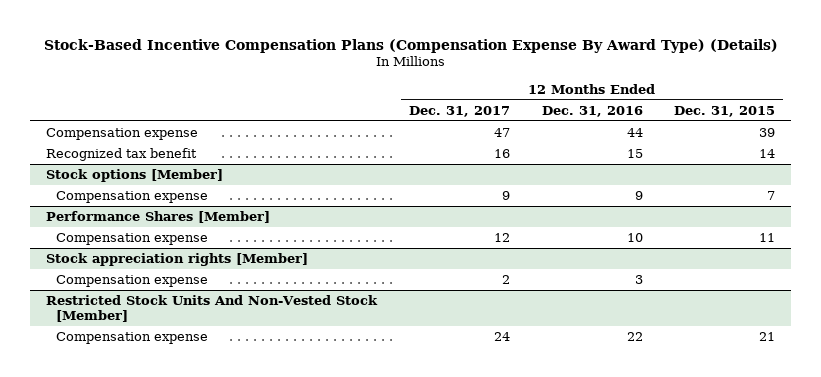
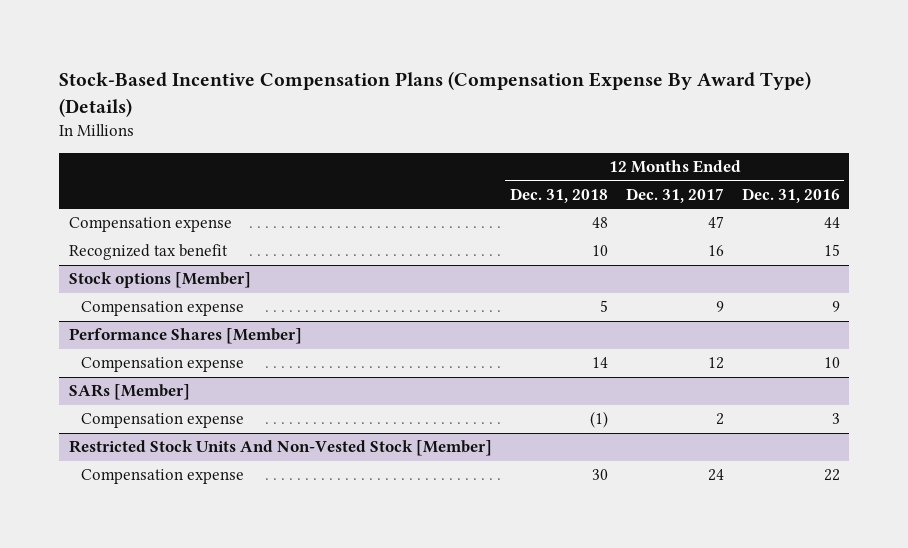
[674,105,776,117] Dec. 31, 2015 -> none
none -> [509,188,608,204] Dec. 31, 2018
[46,253,309,267] Stock appreciation rights [Member] -> [68,384,190,401] SARs [Member]

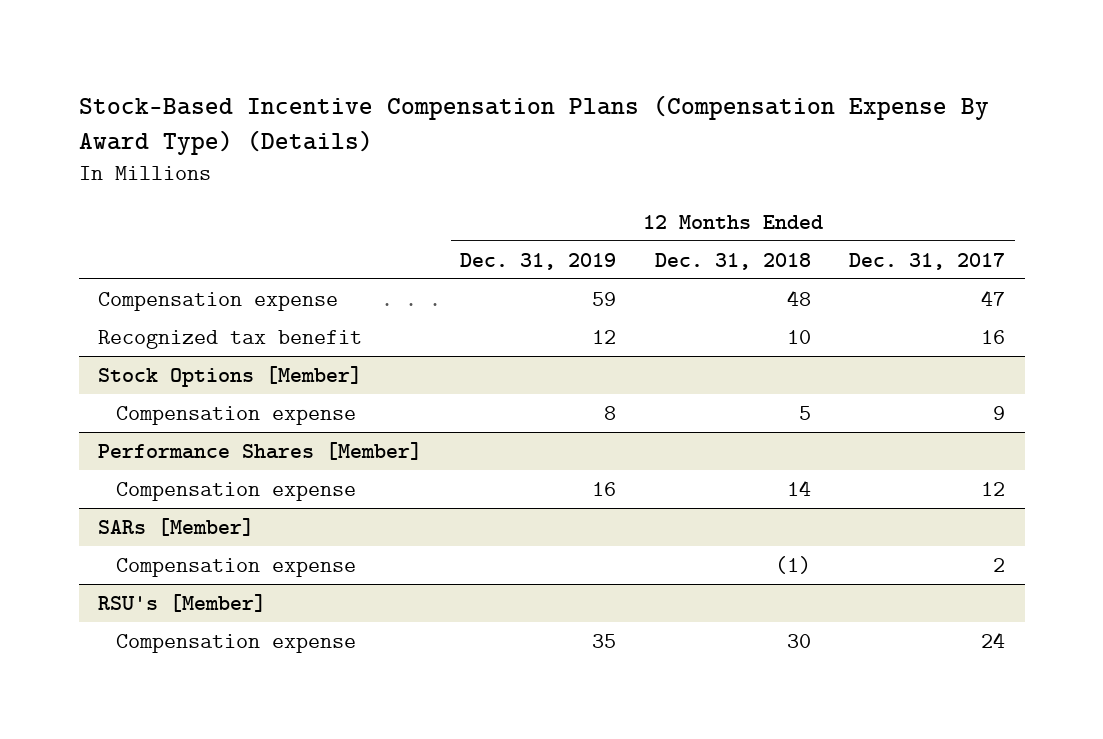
[741,188,840,204] Dec. 31, 2016 -> none
none -> [460,252,617,270] Dec. 31, 2019
[68,272,251,289] Stock options [Member] -> [97,365,362,387] Stock Options [Member]
[68,440,492,457] Restricted Stock Units And Non-Vested Stock [Member] -> [97,593,266,612] RSU's [Member]

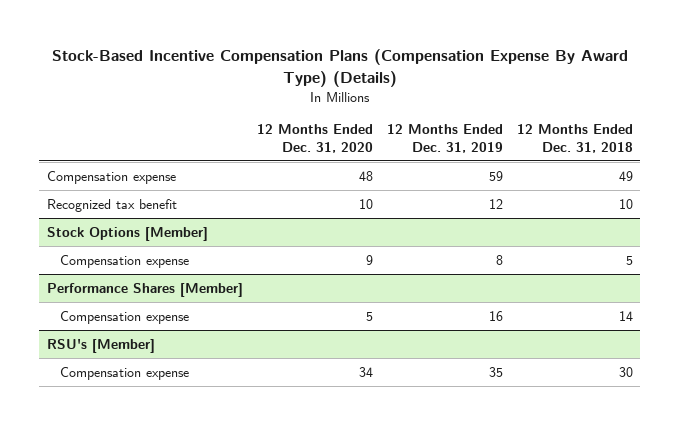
[849,252,1006,270] Dec. 31, 2017 -> none
none -> [256,124,373,153] 12 Months Ended Dec. 31, 2020
[786,289,811,306] 48 -> [618,170,633,181] 49
[97,517,254,536] SARs [Member] -> none
[116,557,357,577] Compensation expense -> none

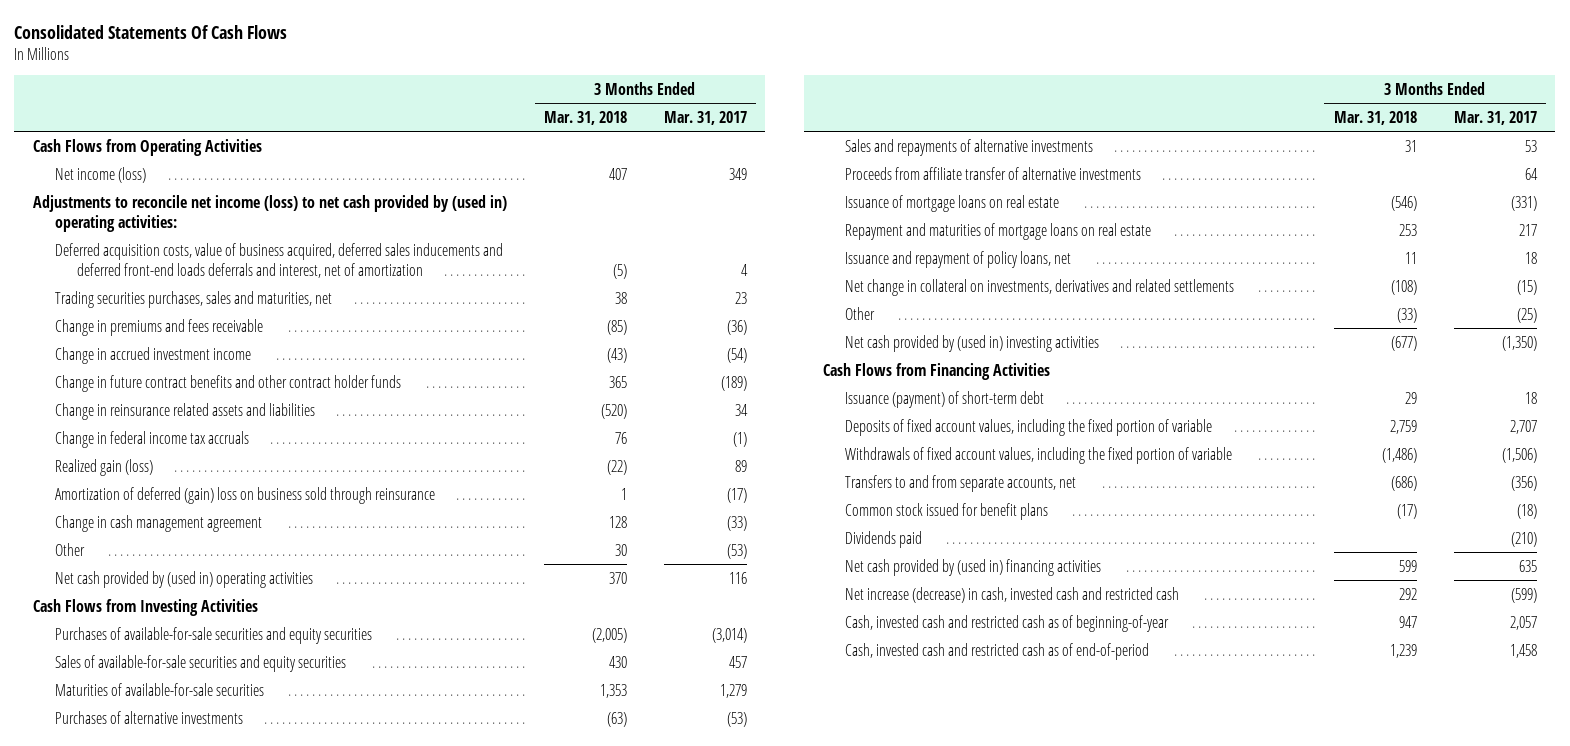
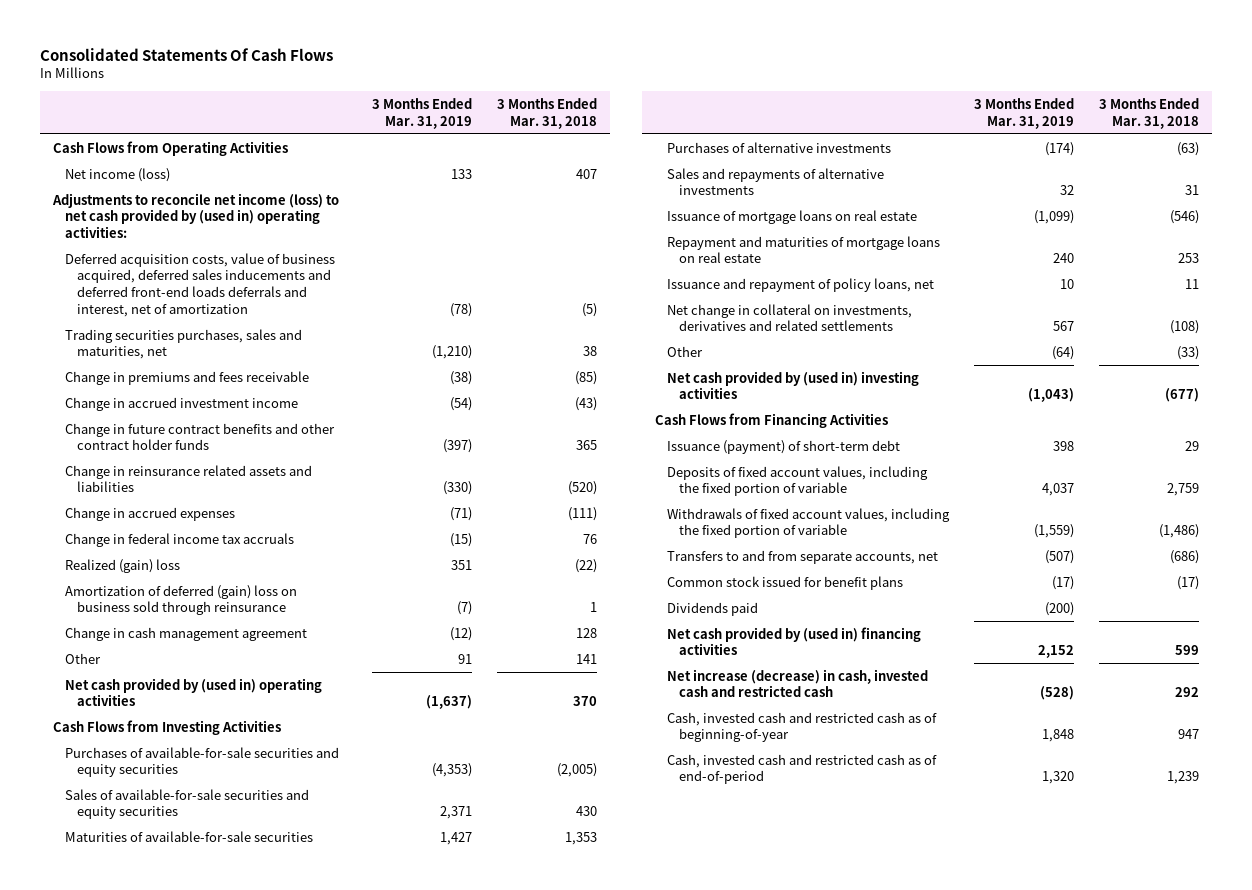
[663,110,747,125] Mar. 31, 2017 -> none
none -> [372,98,473,129] 3 Months Ended Mar. 31, 2019
none -> [64,506,235,521] Change in accrued expenses
[54,458,153,476] Realized gain (loss) -> [64,558,180,573] Realized (gain) loss
[614,543,627,556] 30 -> [576,653,598,664] 141
[844,166,1141,180] Proceeds from affiliate transfer of alternative investments -> none

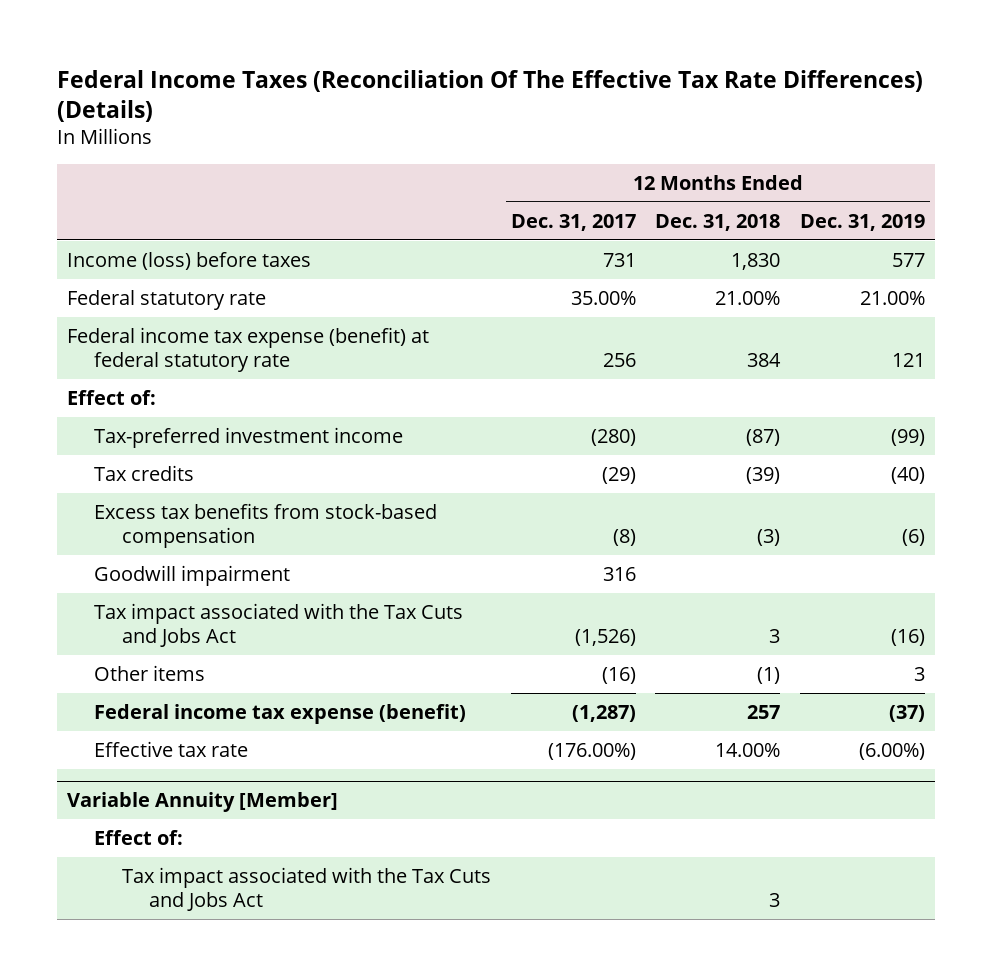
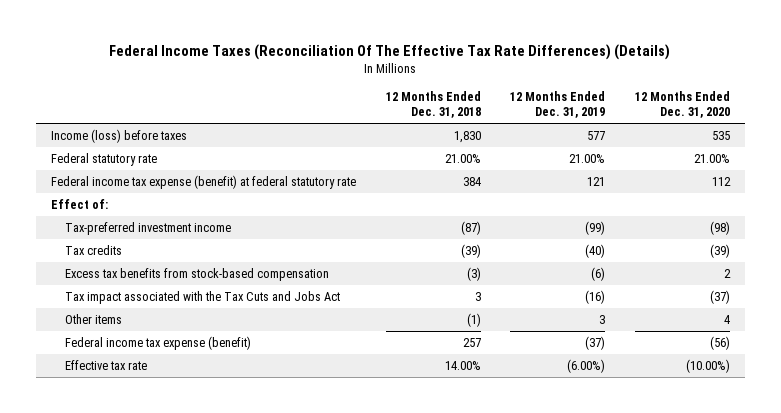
[510,213,636,231] Dec. 31, 2017 -> none
none -> [634,90,730,119] 12 Months Ended Dec. 31, 2020
[94,564,291,586] Goodwill impairment -> none
[67,792,339,813] Variable Annuity [Member] -> none
[94,829,184,845] Effect of: -> none
[121,866,491,912] Tax impact associated with the Tax Cuts and Jobs Act -> none

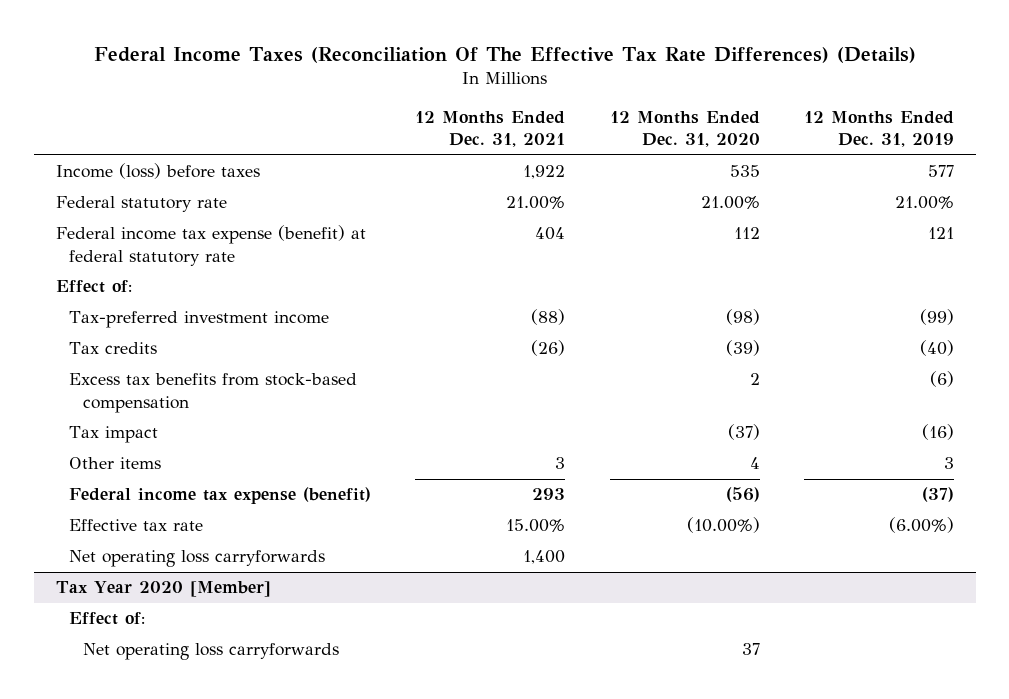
[385,90,481,119] 12 Months Ended Dec. 31, 2018 -> none
none -> [415,111,566,148] 12 Months Ended Dec. 31, 2021
[64,290,340,304] Tax impact associated with the Tax Cuts and Jobs Act -> [69,426,159,444] Tax impact
none -> [69,550,326,568] Net operating loss carryforwards
none -> [55,581,271,598] Tax Year 2020 [Member]
none -> [69,612,146,626] Effect of:
none -> [83,643,340,661] Net operating loss carryforwards

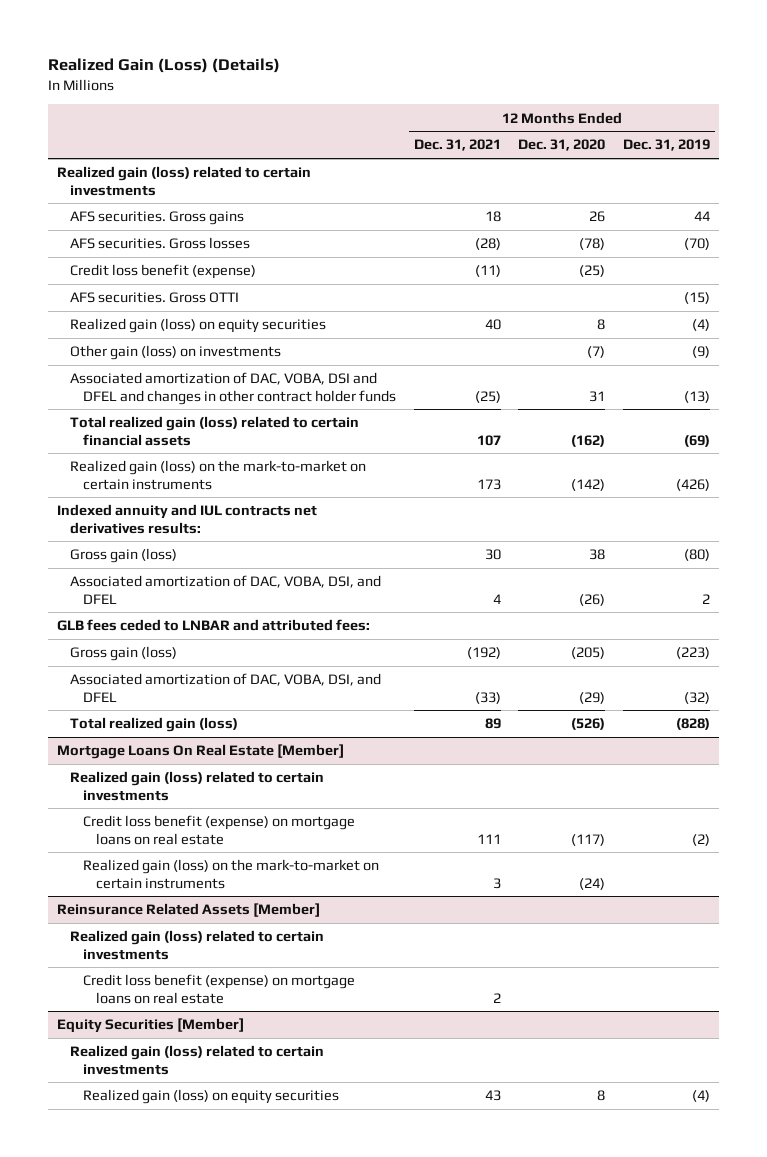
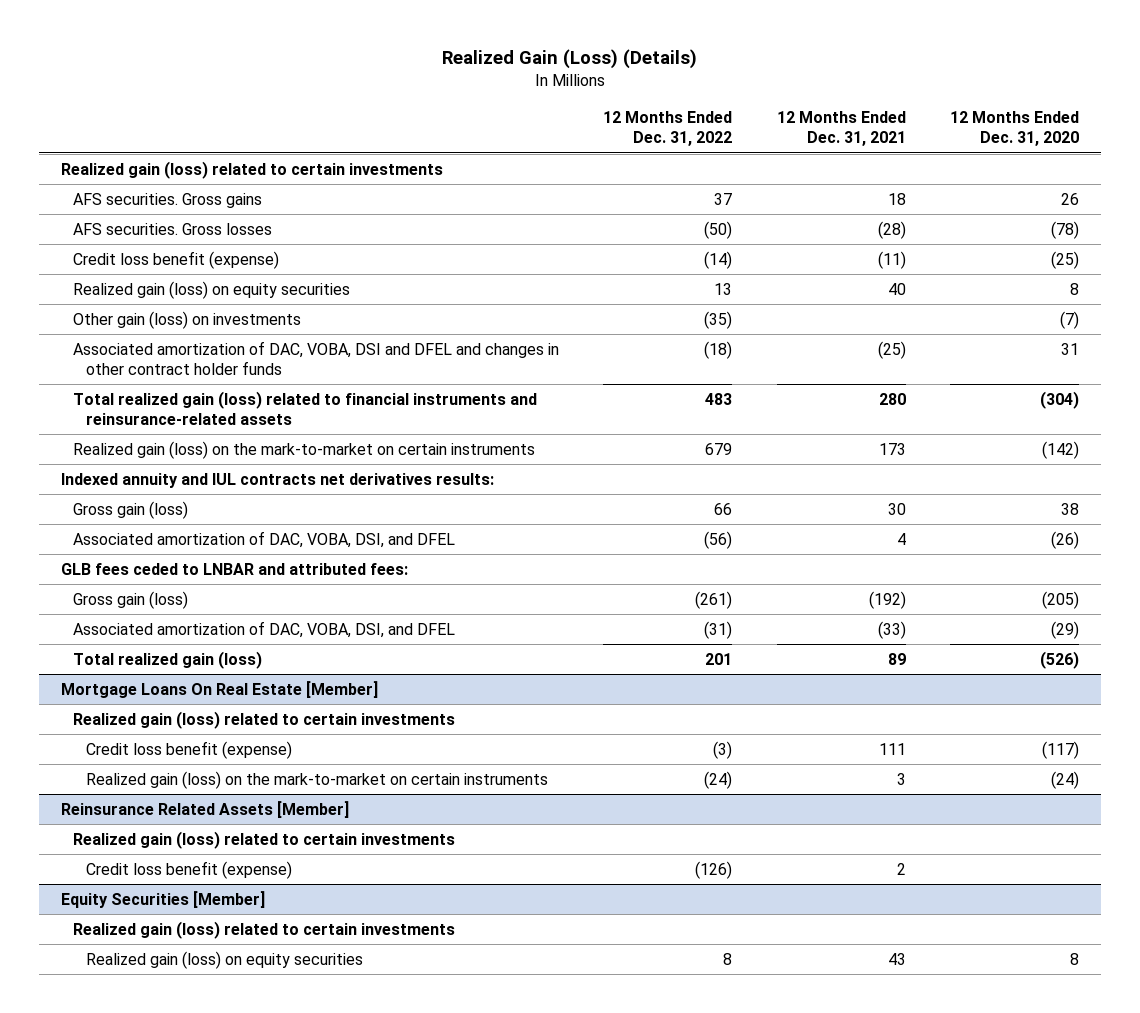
[623,139,711,152] Dec. 31, 2019 -> none
none -> [603,111,733,147] 12 Months Ended Dec. 31, 2022
[70,292,240,304] AFS securities. Gross OTTI -> none
[70,416,360,446] Total realized gain (loss) related to certain financial assets -> [73,390,538,425] Total realized gain (loss) related to financial instruments and reinsurance-related assets
[476,434,501,446] 107 -> [878,392,906,405] 280
[571,434,606,447] (162) -> [1039,390,1079,409] (304)
[83,815,356,845] Credit loss benefit (expense) on mortgage loans on real estate -> [85,740,292,759] Credit loss benefit (expense)
[83,974,356,1004] Credit loss benefit (expense) on mortgage loans on real estate -> [85,860,292,879] Credit loss benefit (expense)

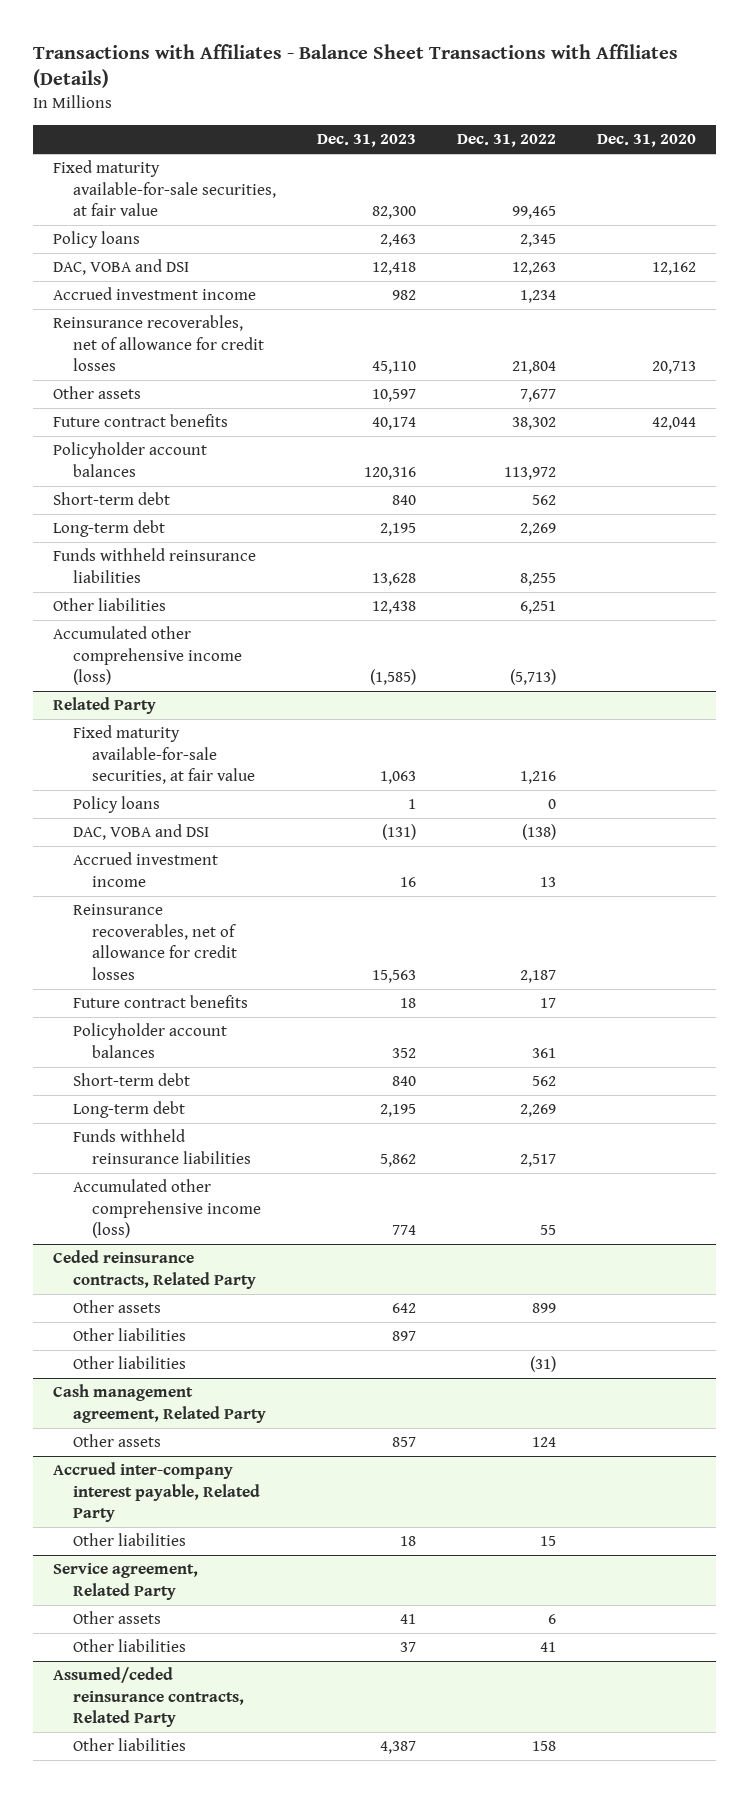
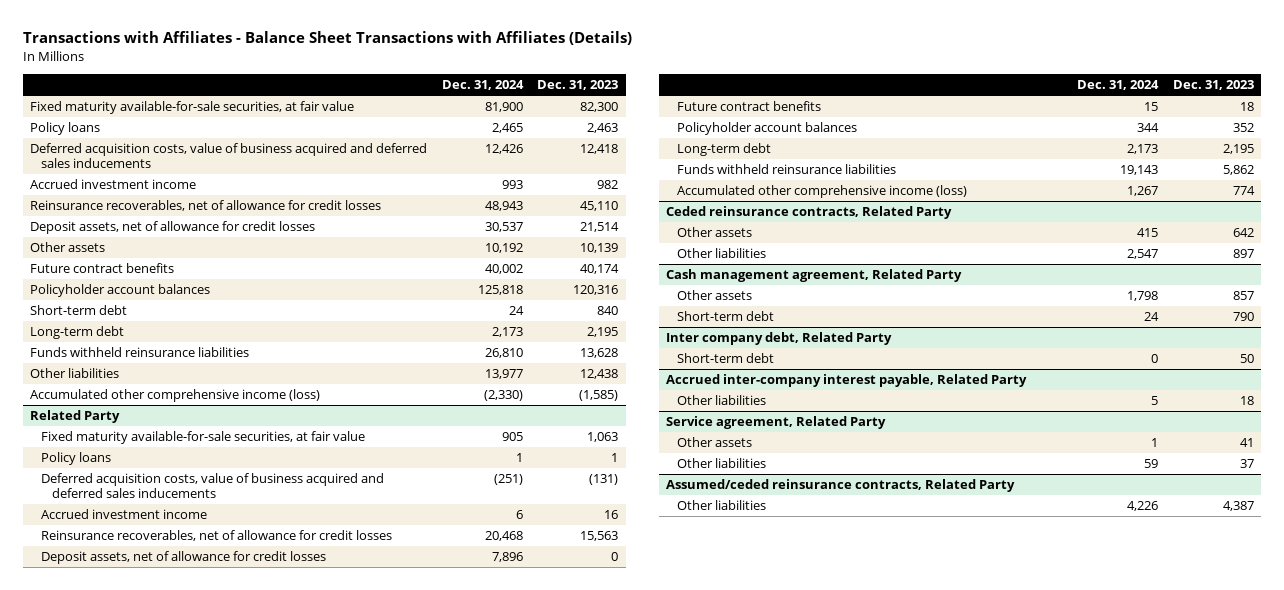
[456,134,556,148] Dec. 31, 2022 -> none
[596,134,696,148] Dec. 31, 2020 -> none
none -> [441,80,524,91] Dec. 31, 2024
[53,259,190,276] DAC, VOBA and DSI -> [30,143,428,169] Deferred acquisition costs, value of business acquired and deferred sales inducements
none -> [30,221,316,235] Deposit assets, net of allowance for credit losses
[371,389,416,403] 10,597 -> [580,243,619,254] 10,139
[72,824,209,841] DAC, VOBA and DSI -> [41,473,385,499] Deferred acquisition costs, value of business acquired and deferred sales inducements
none -> [41,551,327,565] Deposit assets, net of allowance for credit losses
[72,1073,190,1087] Short-term debt -> none
[72,1356,186,1370] Other liabilities -> none
none -> [676,311,774,322] Short-term debt
none -> [665,332,892,346] Inter company debt, Related Party
none -> [676,353,774,364] Short-term debt

